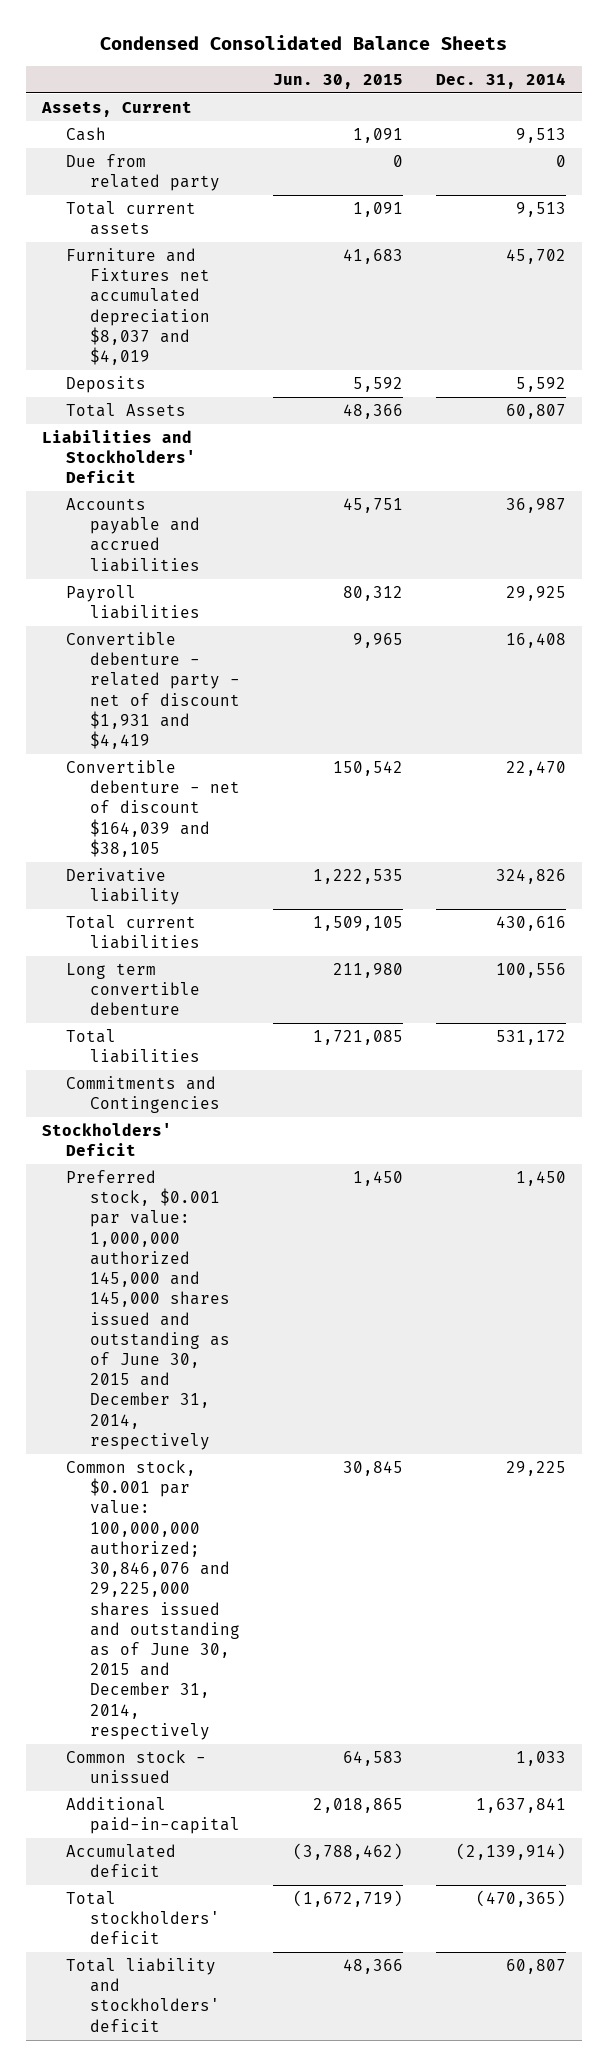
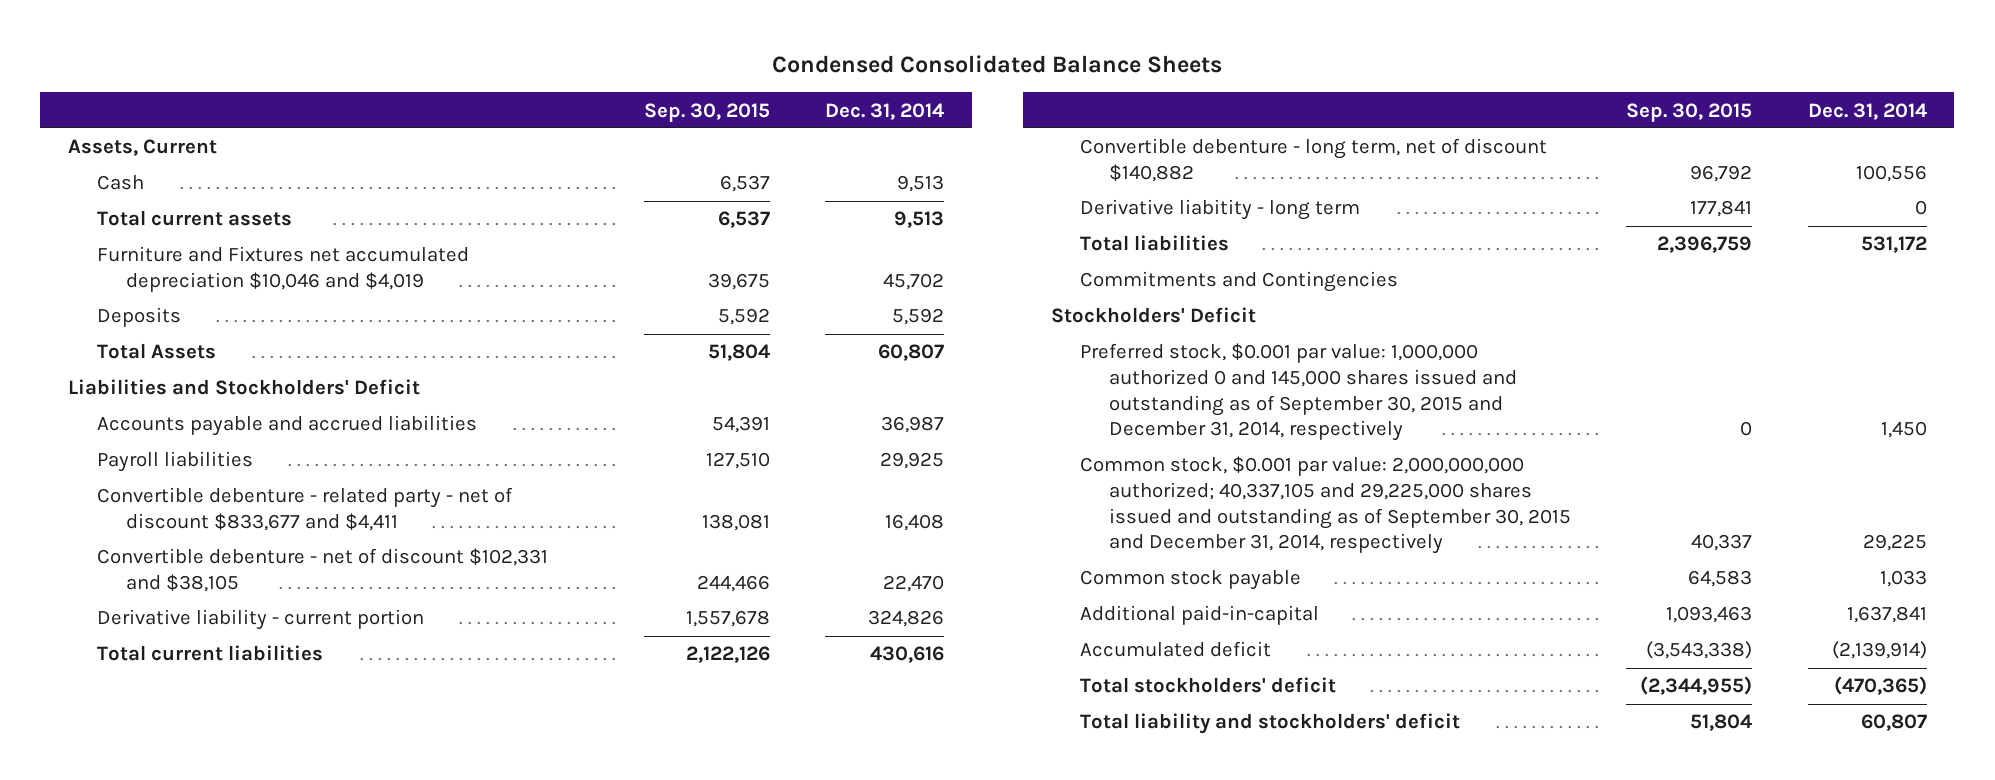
[272,73,403,89] Jun. 30, 2015 -> none
none -> [643,102,770,122] Sep. 30, 2015
[65,153,220,192] Due from related party -> none
[65,247,210,366] Furniture and Fixtures net accumulated depreciation $8,037 and $4,019 -> [97,246,470,292] Furniture and Fixtures net accumulated depreciation $10,046 and $4,019
[65,631,240,750] Convertible debenture - related party - net of discount $1,931 and $4,419 -> [97,487,514,531] Convertible debenture - related party - net of discount $833,677 and $4,411
[65,759,240,857] Convertible debenture - net of discount $164,039 and $38,105 -> [97,548,549,592] Convertible debenture - net of discount $102,331 and $38,105
[65,867,180,906] Derivative liability -> [97,609,425,631] Derivative liability - current portion
[65,962,200,1016] Long term convertible debenture -> [1079,138,1547,182] Convertible debenture - long term, net of discount $140,882
none -> [1079,199,1360,221] Derivative liabitity - long term
[65,1169,230,1450] Preferred stock, $0.001 par value: 1,000,000 authorized 145,000 and 145,000 shares issued and outstanding as of June 30, 2015 and December 31, 2014, respectively -> [1079,343,1517,442] Preferred stock, $0.001 par value: 1,000,000 authorized 0 and 145,000 shares issued and outstanding as of September 30, 2015 and December 31, 2014, respectively
[65,1459,240,1740] Common stock, $0.001 par value: 100,000,000 authorized; 30,846,076 and 29,225,000 shares issued and outstanding as of June 30, 2015 and December 31, 2014, respectively -> [1079,456,1571,555] Common stock, $0.001 par value: 2,000,000,000 authorized; 40,337,105 and 29,225,000 shares issued and outstanding as of September 30, 2015 and December 31, 2014, respectively
[65,1749,206,1784] Common stock - unissued -> [1079,570,1301,591] Common stock payable

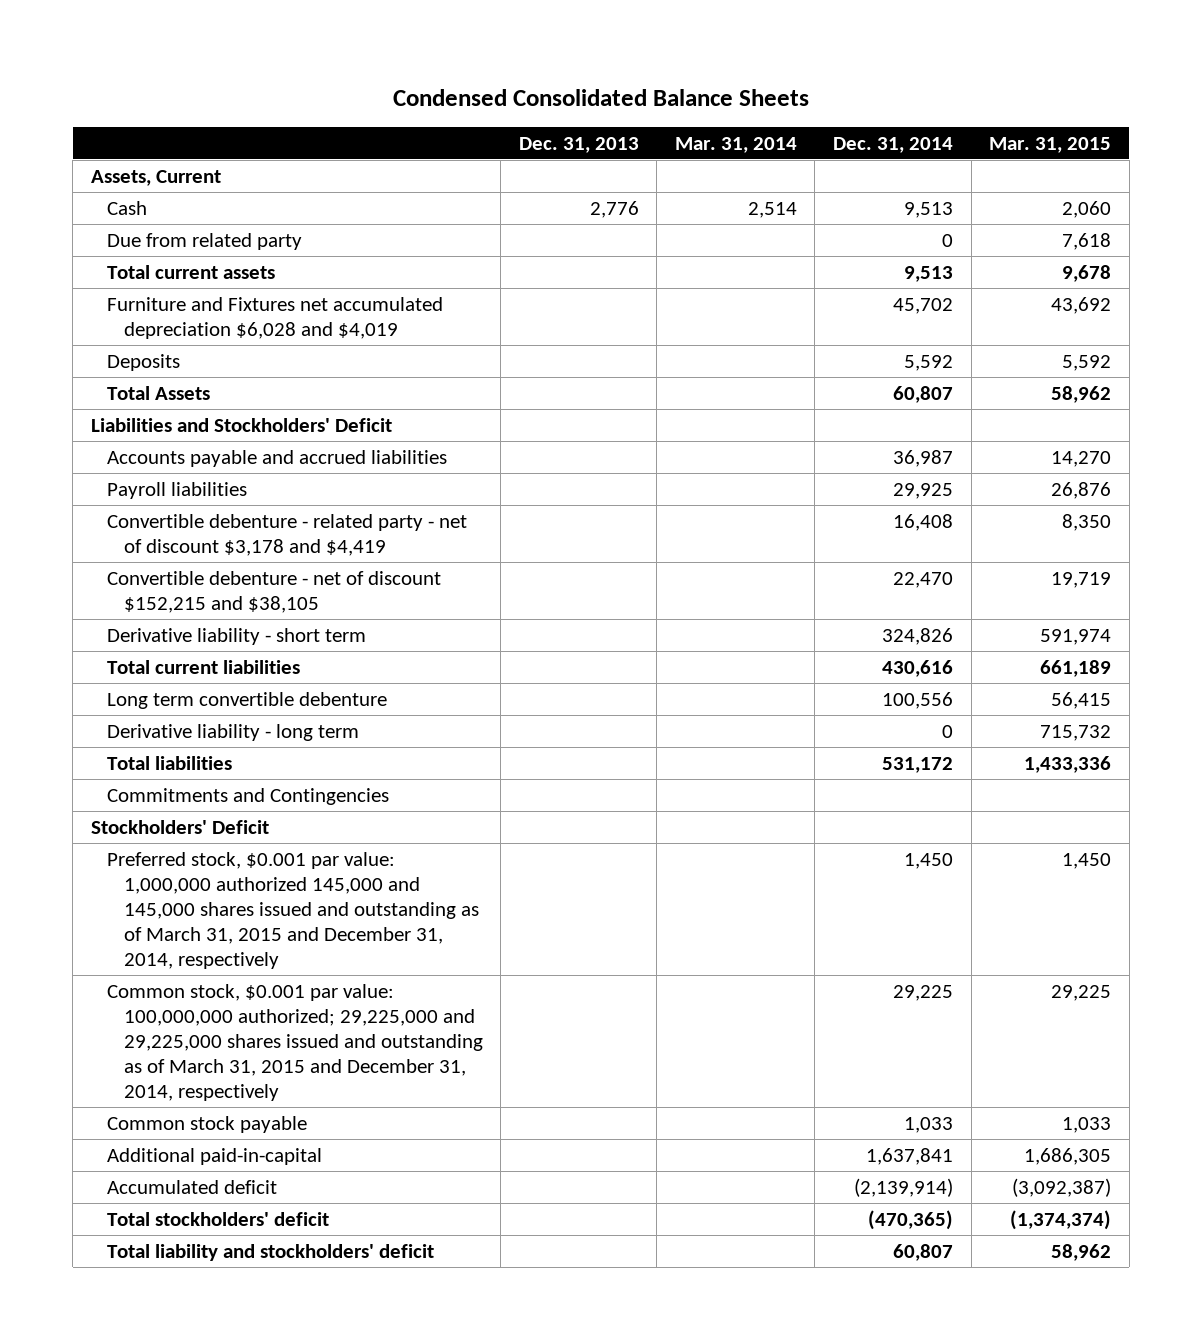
[643,102,770,122] Sep. 30, 2015 -> none
none -> [518,136,639,153] Dec. 31, 2013
none -> [674,136,797,153] Mar. 31, 2014
none -> [989,136,1112,153] Mar. 31, 2015
none -> [107,232,303,250] Due from related party
[97,246,470,292] Furniture and Fixtures net accumulated depreciation $10,046 and $4,019 -> [107,296,444,340] Furniture and Fixtures net accumulated depreciation $6,028 and $4,019
[97,487,514,531] Convertible debenture - related party - net of discount $833,677 and $4,411 -> [107,513,468,557] Convertible debenture - related party - net of discount $3,178 and $4,419
[97,548,549,592] Convertible debenture - net of discount $102,331 and $38,105 -> [107,570,442,614] Convertible debenture - net of discount $152,215 and $38,105
[97,609,425,631] Derivative liability - current portion -> [107,627,367,645] Derivative liability - short term
[1079,138,1547,182] Convertible debenture - long term, net of discount $140,882 -> [107,691,388,709] Long term convertible debenture
[1079,199,1360,221] Derivative liabitity - long term -> [107,723,360,741] Derivative liability - long term
[1079,343,1517,442] Preferred stock, $0.001 par value: 1,000,000 authorized 0 and 145,000 shares issued and outstanding as of September 30, 2015 and December 31, 2014, respectively -> [107,851,479,970] Preferred stock, $0.001 par value: 1,000,000 authorized 145,000 and 145,000 shares issued and outstanding as of March 31, 2015 and December 31, 2014, respectively
[1079,456,1571,555] Common stock, $0.001 par value: 2,000,000,000 authorized; 40,337,105 and 29,225,000 shares issued and outstanding as of September 30, 2015 and December 31, 2014, respectively -> [107,983,483,1102] Common stock, $0.001 par value: 100,000,000 authorized; 29,225,000 and 29,225,000 shares issued and outstanding as of March 31, 2015 and December 31, 2014, respectively

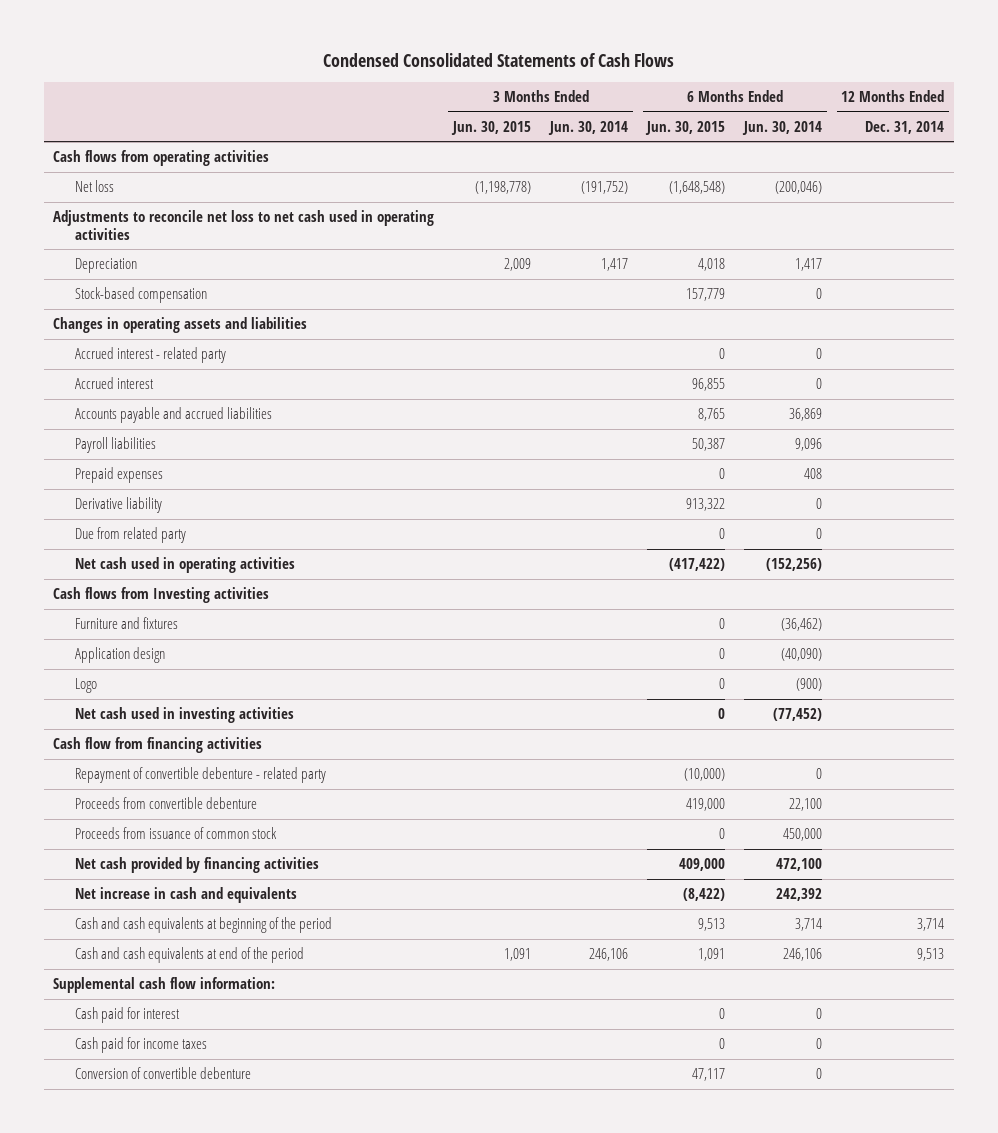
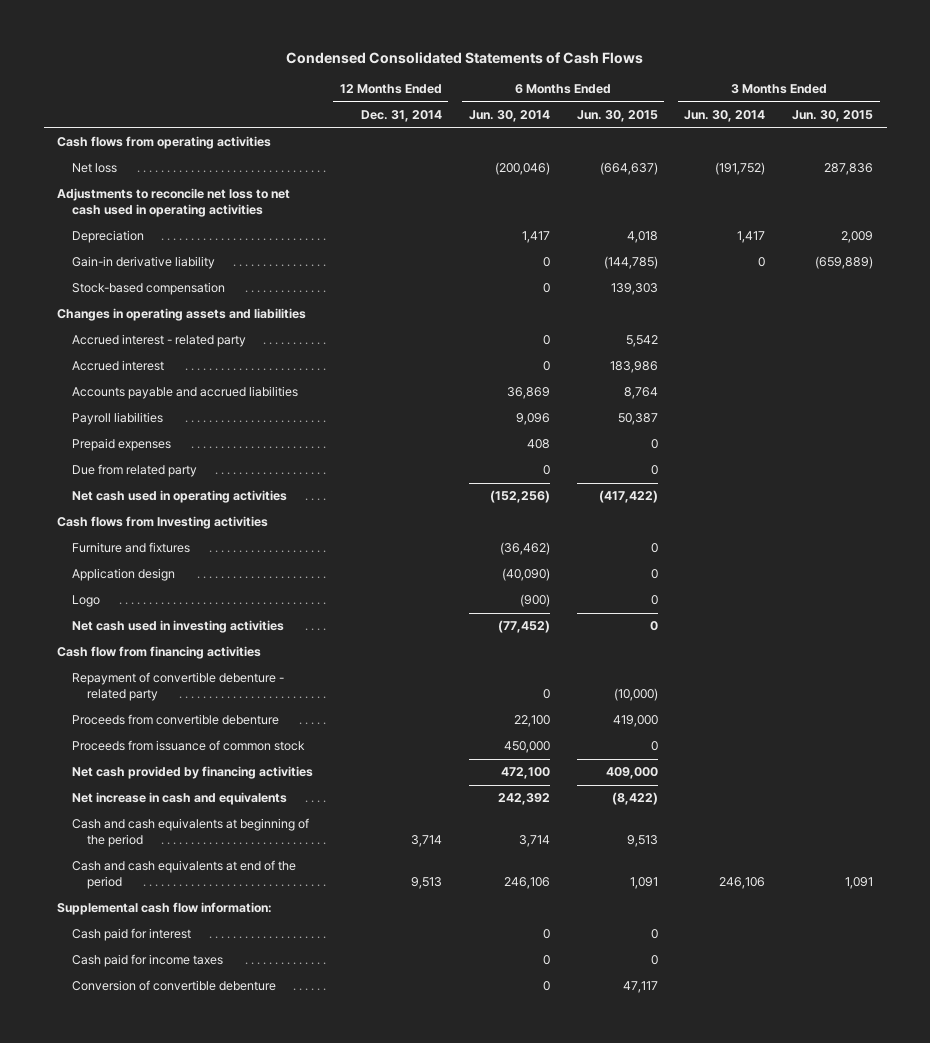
[475,181,532,195] (1,198,778) -> [824,163,874,176] 287,836
[669,181,726,195] (1,648,548) -> [599,162,658,176] (664,637)
none -> [71,256,215,270] Gain-in derivative liability
[686,288,726,302] 157,779 -> [610,283,658,296] 139,303
[719,348,726,360] 0 -> [625,335,658,348] 5,542
[692,378,726,392] 96,855 -> [609,361,658,374] 183,986
[698,408,726,422] 8,765 -> [623,387,658,400] 8,764
[75,497,163,514] Derivative liability -> none

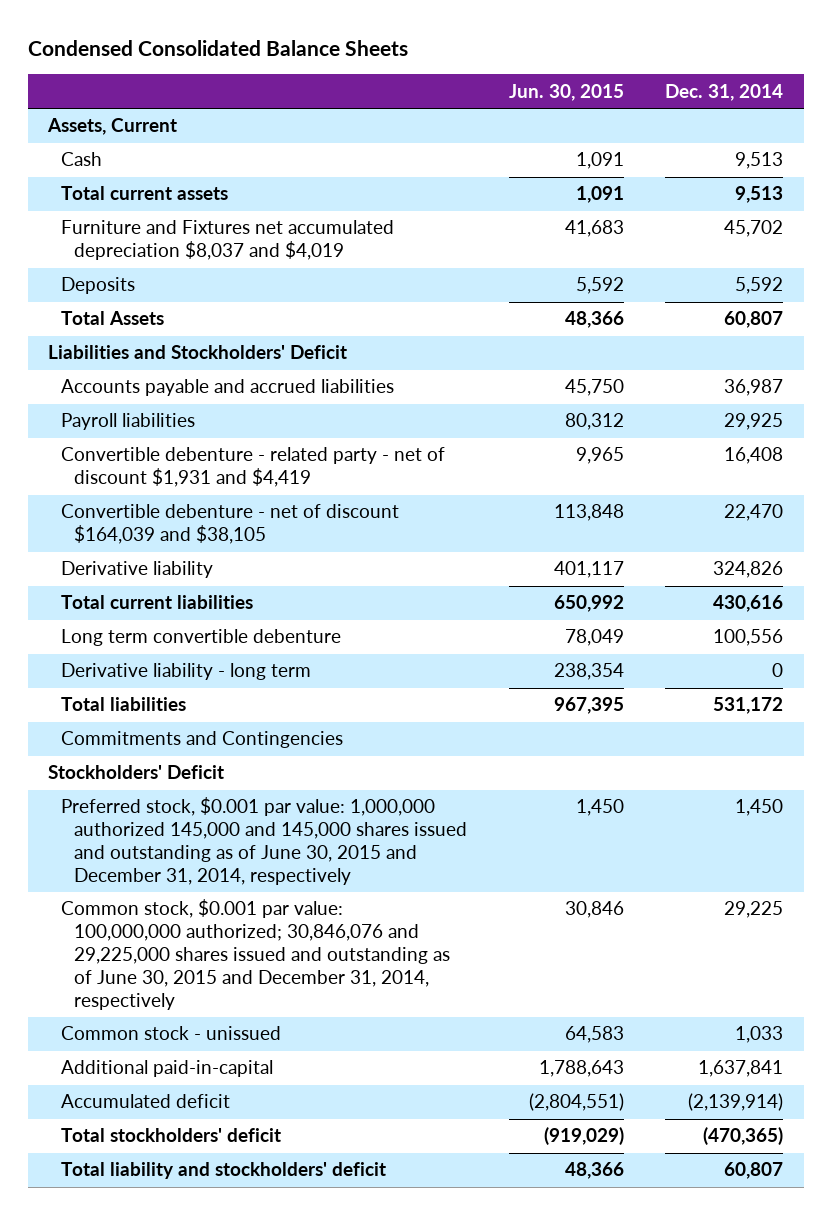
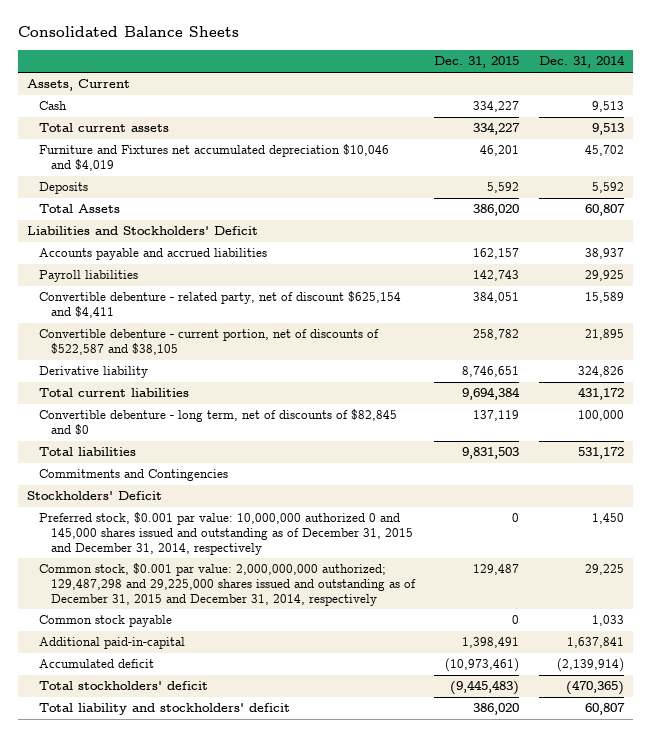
[27,39,408,56] Condensed Consolidated Balance Sheets -> [17,26,239,38] Consolidated Balance Sheets
[508,83,624,101] Jun. 30, 2015 -> none
none -> [434,56,520,69] Dec. 31, 2015
[61,220,395,261] Furniture and Fixtures net accumulated depreciation $8,037 and $4,019 -> [39,144,390,171] Furniture and Fixtures net accumulated depreciation $10,046 and $4,019
[724,379,784,397] 36,987 -> [584,248,624,260] 38,937
[61,447,446,488] Convertible debenture - related party - net of discount $1,931 and $4,419 -> [39,291,402,318] Convertible debenture - related party, net of discount $625,154 and $4,411
[724,447,784,465] 16,408 -> [584,292,624,304] 15,589
[61,504,400,545] Convertible debenture - net of discount $164,039 and $38,105 -> [39,329,380,355] Convertible debenture - current portion, net of discounts of $522,587 and $38,105
[724,504,784,522] 22,470 -> [584,329,624,341] 21,895
[61,663,312,681] Derivative liability - long term -> none
[713,595,784,613] 430,616 -> [577,387,624,401] 431,172
[61,629,342,647] Long term convertible debenture -> [39,409,398,435] Convertible debenture - long term, net of discounts of $82,845 and $0
[713,629,784,647] 100,556 -> [577,410,624,422] 100,000
[61,797,468,886] Preferred stock, $0.001 par value: 1,000,000 authorized 145,000 and 145,000 shares issued and outstanding as of June 30, 2015 and December 31, 2014, respectively -> [39,512,413,555] Preferred stock, $0.001 par value: 10,000,000 authorized 0 and 145,000 shares issued and outstanding as of December 31, 2015 and December 31, 2014, respectively
[61,899,451,1011] Common stock, $0.001 par value: 100,000,000 authorized; 30,846,076 and 29,225,000 shares issued and outstanding as of June 30, 2015 and December 31, 2014, respectively -> [39,563,416,606] Common stock, $0.001 par value: 2,000,000,000 authorized; 129,487,298 and 29,225,000 shares issued and outstanding as of December 31, 2015 and December 31, 2014, respectively
[61,1026,282,1041] Common stock - unissued -> [39,615,173,628] Common stock payable

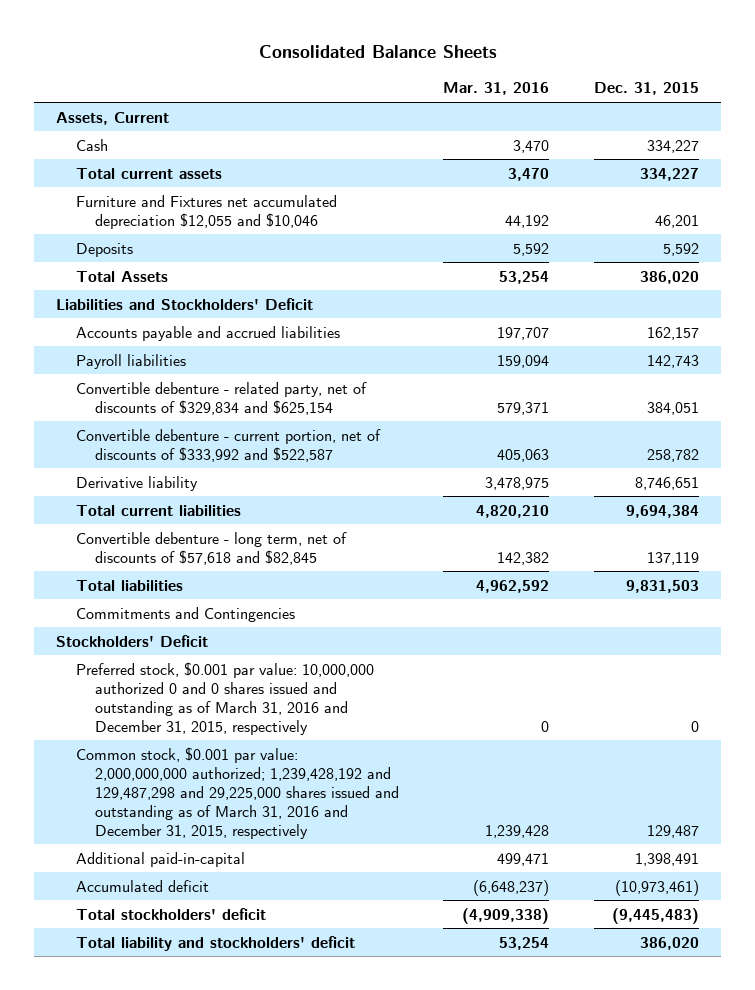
[538,55,625,69] Dec. 31, 2014 -> none
none -> [443,82,550,96] Mar. 31, 2016
[39,144,390,171] Furniture and Fixtures net accumulated depreciation $10,046 and $4,019 -> [75,194,337,229] Furniture and Fixtures net accumulated depreciation $12,055 and $10,046
[39,291,402,318] Convertible debenture - related party, net of discount $625,154 and $4,411 -> [75,381,367,415] Convertible debenture - related party, net of discounts of $329,834 and $625,154
[39,329,380,355] Convertible debenture - current portion, net of discounts of $522,587 and $38,105 -> [75,428,381,462] Convertible debenture - current portion, net of discounts of $333,992 and $522,587
[39,409,398,435] Convertible debenture - long term, net of discounts of $82,845 and $0 -> [75,531,347,565] Convertible debenture - long term, net of discounts of $57,618 and $82,845
[39,615,173,628] Common stock payable -> none
[39,512,413,555] Preferred stock, $0.001 par value: 10,000,000 authorized 0 and 145,000 shares issued and outstanding as of December 31, 2015 and December 31, 2014, respectively -> [75,661,374,735] Preferred stock, $0.001 par value: 10,000,000 authorized 0 and 0 shares issued and outstanding as of March 31, 2016 and December 31, 2015, respectively
[39,563,416,606] Common stock, $0.001 par value: 2,000,000,000 authorized; 129,487,298 and 29,225,000 shares issued and outstanding as of December 31, 2015 and December 31, 2014, respectively -> [75,746,400,839] Common stock, $0.001 par value: 2,000,000,000 authorized; 1,239,428,192 and 129,487,298 and 29,225,000 shares issued and outstanding as of March 31, 2016 and December 31, 2015, respectively

